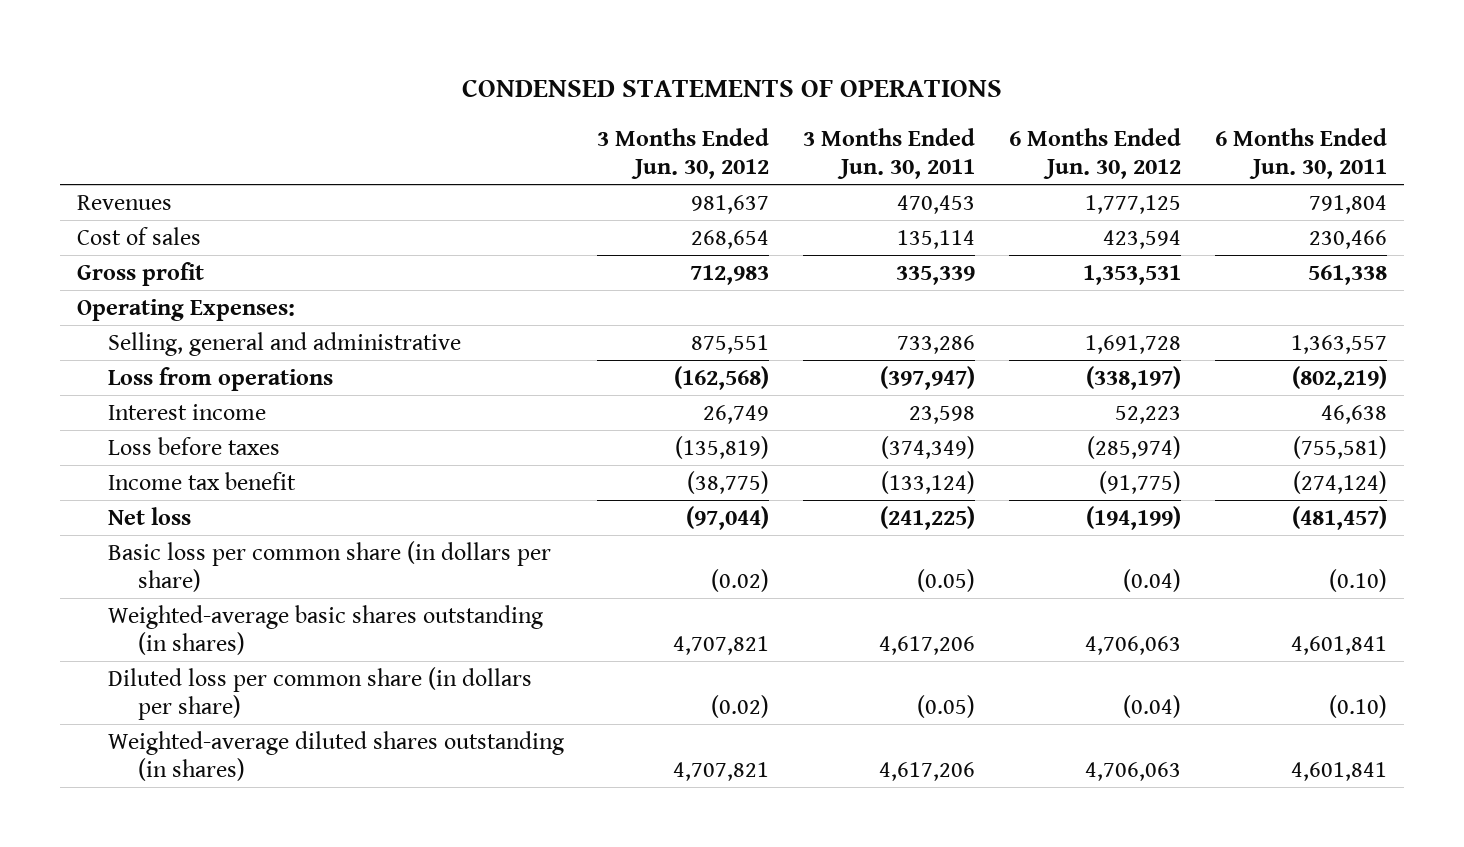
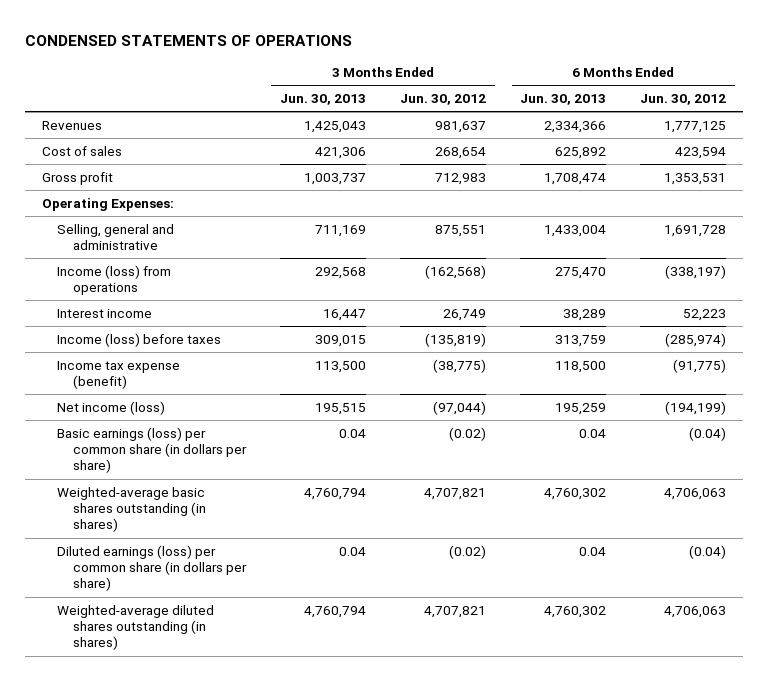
[803,128,976,180] 3 Months Ended Jun. 30, 2011 -> none
[1214,128,1387,180] 6 Months Ended Jun. 30, 2011 -> none
none -> [279,94,366,106] Jun. 30, 2013
none -> [520,94,607,106] Jun. 30, 2013
[107,367,333,392] Loss from operations -> [57,264,172,296] Income (loss) from operations
[107,437,280,456] Loss before taxes -> [57,332,222,347] Income (loss) before taxes
[107,472,296,491] Income tax benefit -> [57,360,181,390] Income tax expense (benefit)
[107,507,191,526] Net loss -> [57,400,166,415] Net income (loss)
[107,541,551,593] Basic loss per common share (in dollars per share) -> [57,426,247,474] Basic earnings (loss) per common share (in dollars per share)
[107,667,532,721] Diluted loss per common share (in dollars per share) -> [57,544,247,592] Diluted earnings (loss) per common share (in dollars per share)

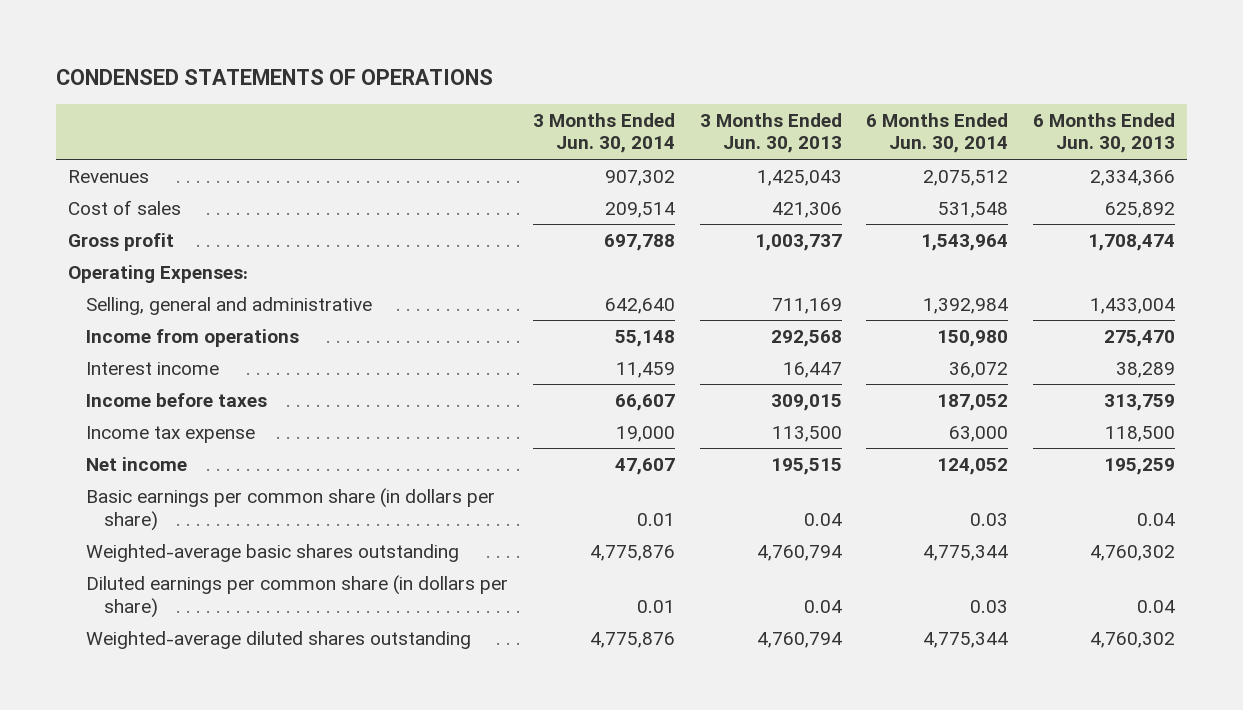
[400,94,487,106] Jun. 30, 2012 -> none
[640,94,727,106] Jun. 30, 2012 -> none
none -> [532,112,675,154] 3 Months Ended Jun. 30, 2014
none -> [866,112,1009,154] 6 Months Ended Jun. 30, 2014
[57,264,172,296] Income (loss) from operations -> [86,328,300,347] Income from operations
[57,332,222,347] Income (loss) before taxes -> [86,392,268,407] Income before taxes
[57,360,181,390] Income tax expense (benefit) -> [86,425,256,443] Income tax expense
[57,400,166,415] Net income (loss) -> [86,456,188,471] Net income
[57,426,247,474] Basic earnings (loss) per common share (in dollars per share) -> [86,487,496,531] Basic earnings per common share (in dollars per share)
[57,486,206,533] Weighted-average basic shares outstanding (in shares) -> [86,543,460,562] Weighted-average basic shares outstanding
[57,544,247,592] Diluted earnings (loss) per common share (in dollars per share) -> [86,574,509,618] Diluted earnings per common share (in dollars per share)
[57,604,215,651] Weighted-average diluted shares outstanding (in shares) -> [86,630,472,649] Weighted-average diluted shares outstanding

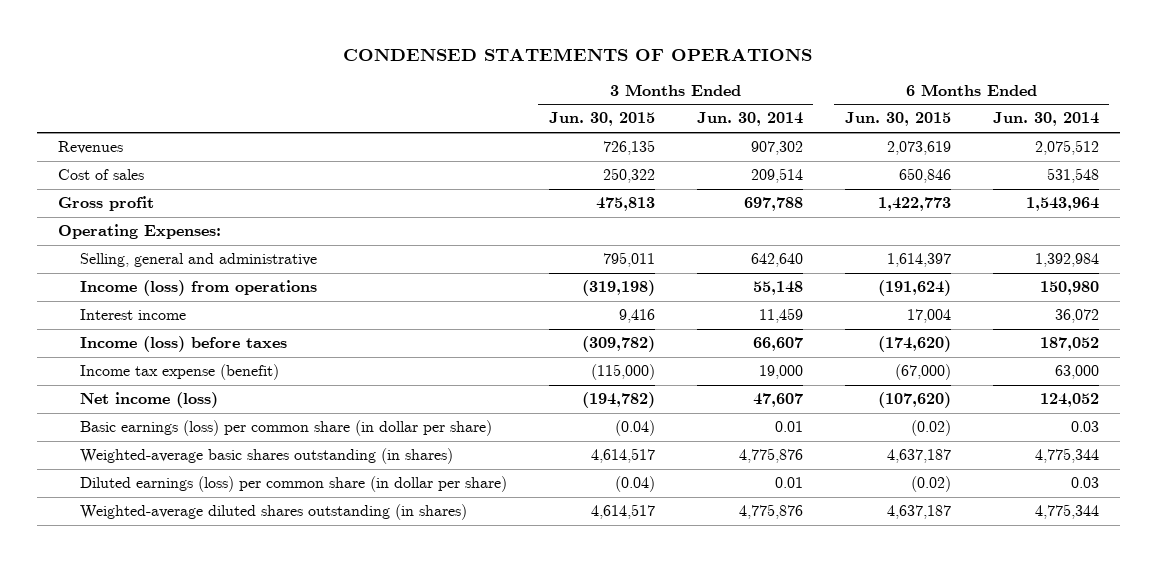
[699,112,842,154] 3 Months Ended Jun. 30, 2013 -> none
[1032,112,1175,154] 6 Months Ended Jun. 30, 2013 -> none
none -> [548,112,655,127] Jun. 30, 2015
none -> [844,112,951,127] Jun. 30, 2015
[86,328,300,347] Income from operations -> [79,280,317,297] Income (loss) from operations
[86,392,268,407] Income before taxes -> [79,336,287,353] Income (loss) before taxes
[86,425,256,443] Income tax expense -> [79,364,279,381] Income tax expense (benefit)
[86,456,188,471] Net income -> [79,392,218,409] Net income (loss)
[86,487,496,531] Basic earnings per common share (in dollars per share) -> [79,420,492,437] Basic earnings (loss) per common share (in dollar per share)
[86,543,460,562] Weighted-average basic shares outstanding -> [79,448,453,465] Weighted-average basic shares outstanding (in shares)
[86,574,509,618] Diluted earnings per common share (in dollars per share) -> [79,476,507,493] Diluted earnings (loss) per common share (in dollar per share)
[86,630,472,649] Weighted-average diluted shares outstanding -> [79,504,467,521] Weighted-average diluted shares outstanding (in shares)

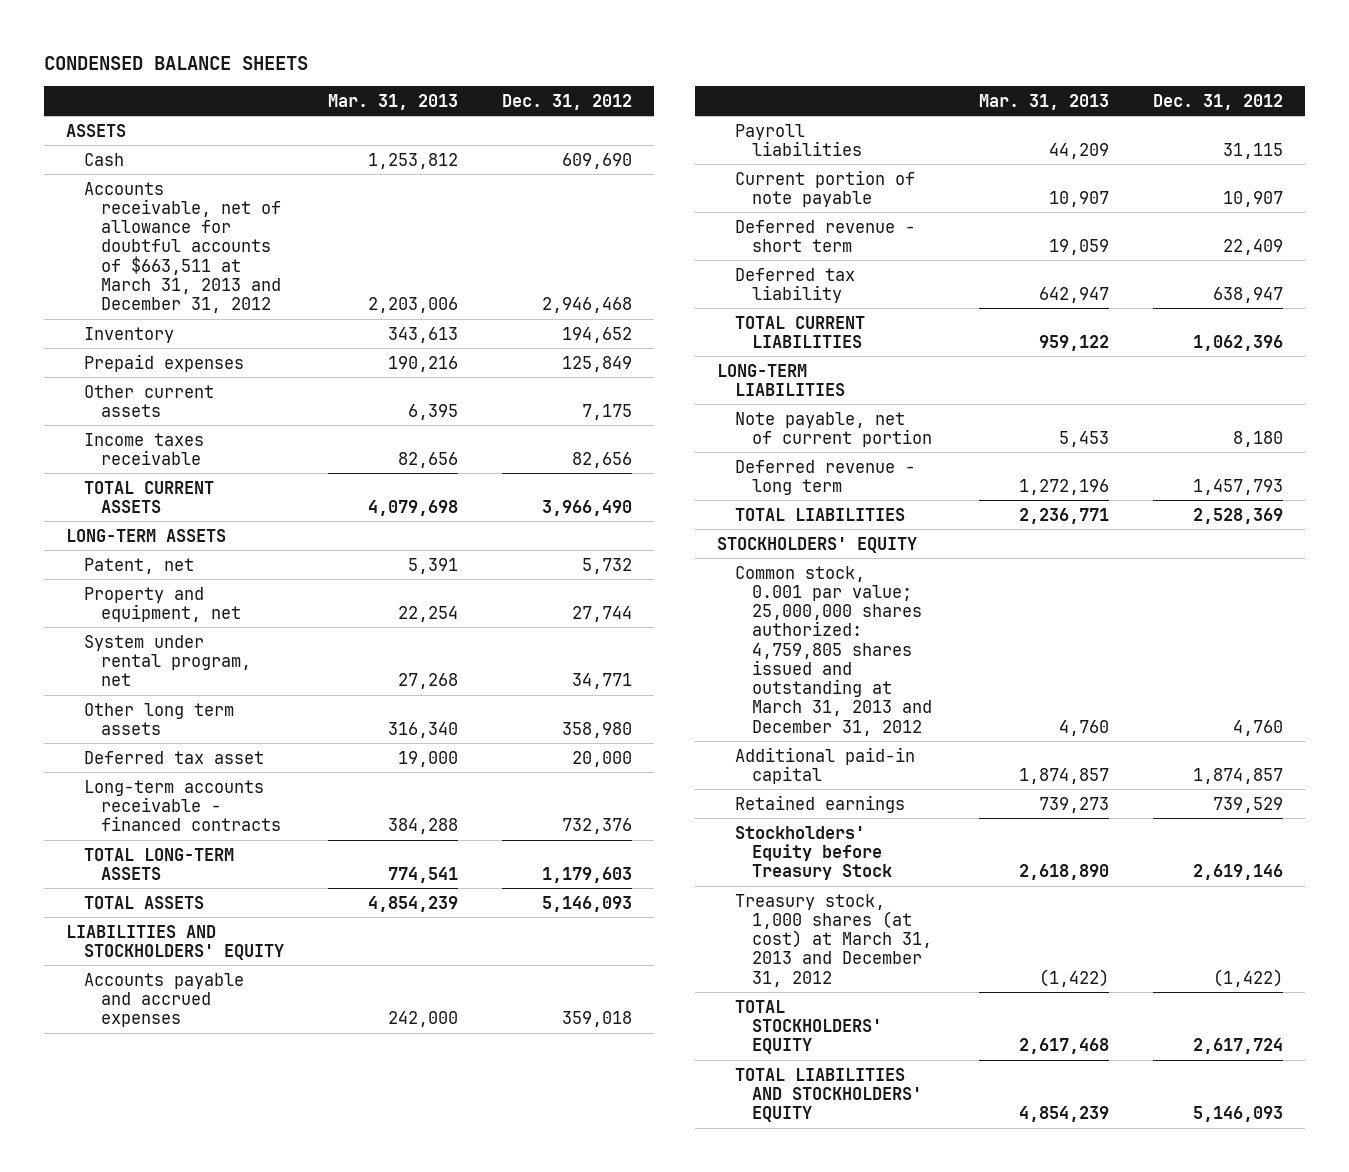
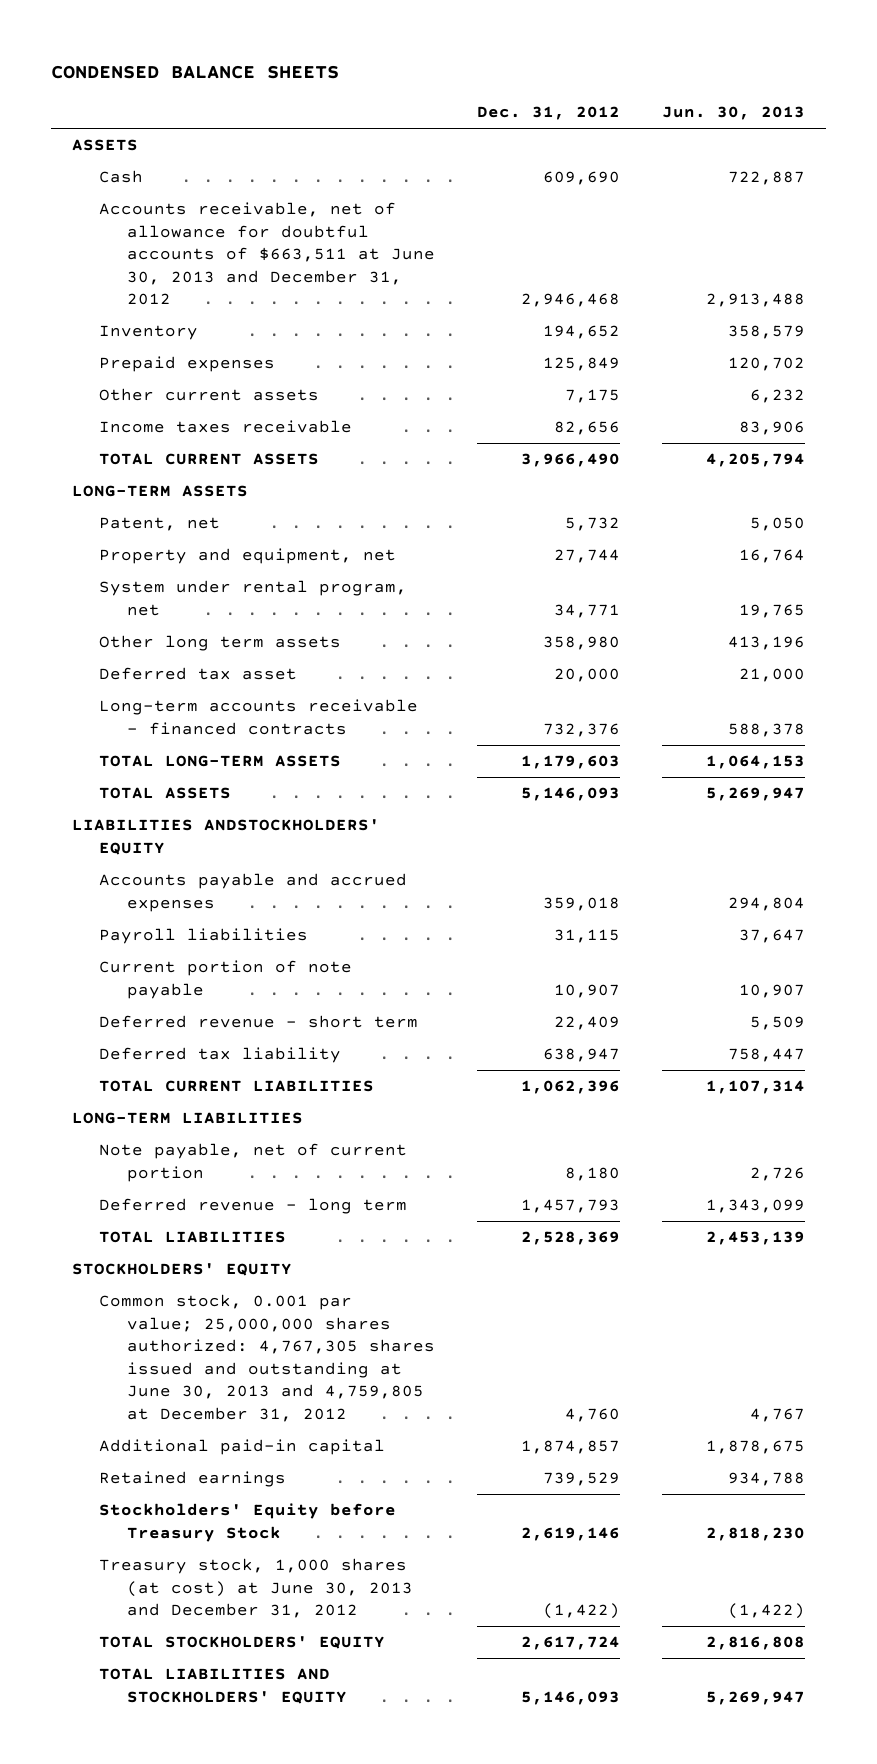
[327,93,458,110] Mar. 31, 2013 -> none
none -> [661,106,805,121] Jun. 30, 2013
[83,181,282,314] Accounts receivable, net of allowance for doubtful accounts of $663,511 at March 31, 2013 and December 31, 2012 -> [99,202,435,306] Accounts receivable, net of allowance for doubtful accounts of $663,511 at June 30, 2013 and December 31, 2012
[66,924,284,960] LIABILITIES AND STOCKHOLDERS' EQUITY -> [71,819,380,855] LIABILITIES ANDSTOCKHOLDERS' EQUITY
[734,565,933,736] Common stock, 0.001 par value; 25,000,000 shares authorized: 4,759,805 shares issued and outstanding at March 31, 2013 and December 31, 2012 -> [99,1294,435,1422] Common stock, 0.001 par value; 25,000,000 shares authorized: 4,767,305 shares issued and outstanding at June 30, 2013 and 4,759,805 at December 31, 2012
[734,893,933,987] Treasury stock, 1,000 shares (at cost) at March 31, 2013 and December 31, 2012 -> [99,1558,413,1619] Treasury stock, 1,000 shares (at cost) at June 30, 2013 and December 31, 2012

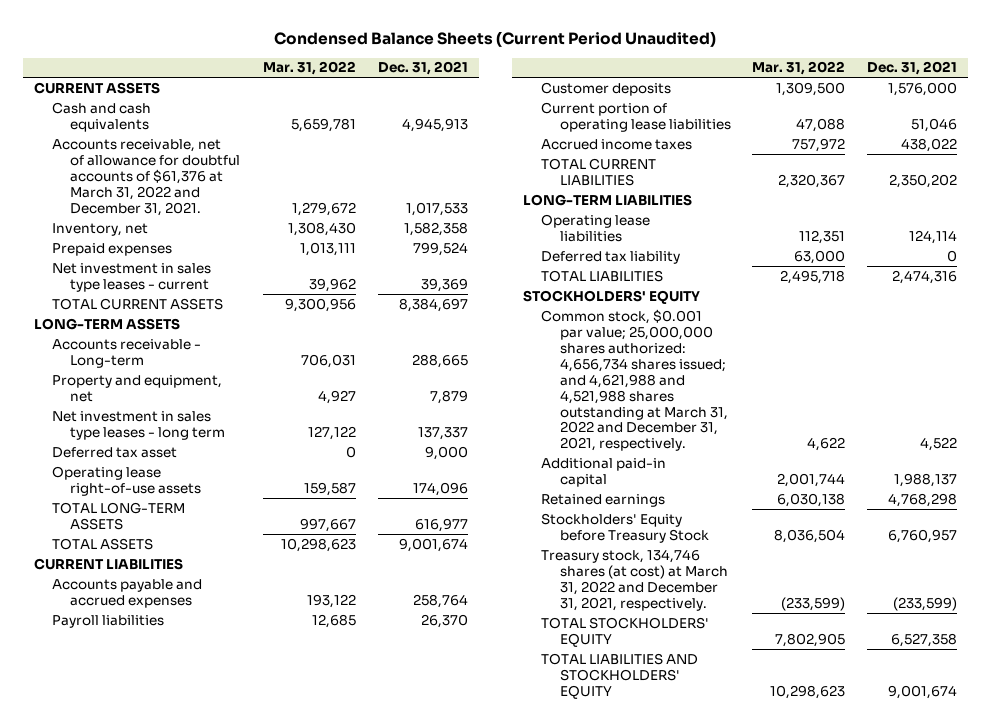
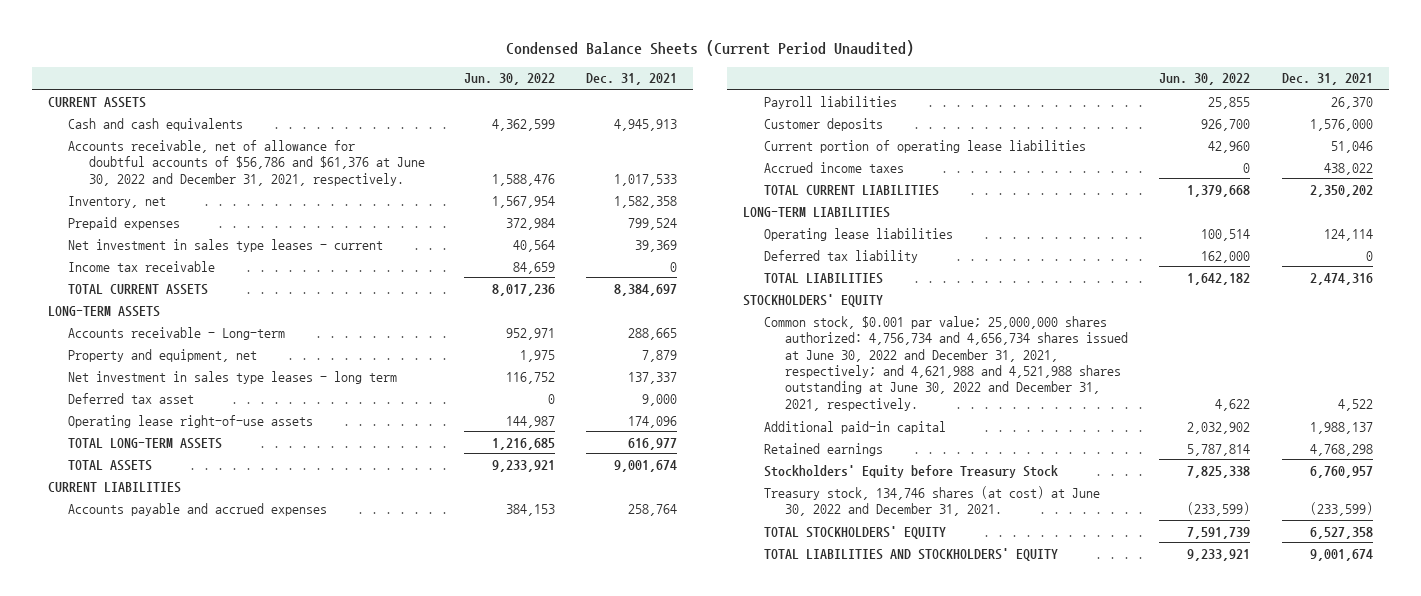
[263,61,357,76] Mar. 31, 2022 -> none
none -> [463,73,555,86] Jun. 30, 2022
[52,138,241,216] Accounts receivable, net of allowance for doubtful accounts of $61,376 at March 31, 2022 and December 31, 2021. -> [68,139,426,186] Accounts receivable, net of allowance for doubtful accounts of $56,786 and $61,376 at June 30, 2022 and December 31, 2021, respectively.
none -> [68,260,216,272] Income tax receivable
[541,308,728,452] Common stock, $0.001 par value; 25,000,000 shares authorized: 4,656,734 shares issued; and 4,621,988 and 4,521,988 shares outstanding at March 31, 2022 and December 31, 2021, respectively. -> [764,315,1128,411] Common stock, $0.001 par value; 25,000,000 shares authorized: 4,756,734 and 4,656,734 shares issued at June 30, 2022 and December 31, 2021, respectively; and 4,621,988 and 4,521,988 shares outstanding at June 30, 2022 and December 31, 2021, respectively.
[541,548,728,611] Treasury stock, 134,746 shares (at cost) at March 31, 2022 and December 31, 2021, respectively. -> [764,485,1101,517] Treasury stock, 134,746 shares (at cost) at June 30, 2022 and December 31, 2021.

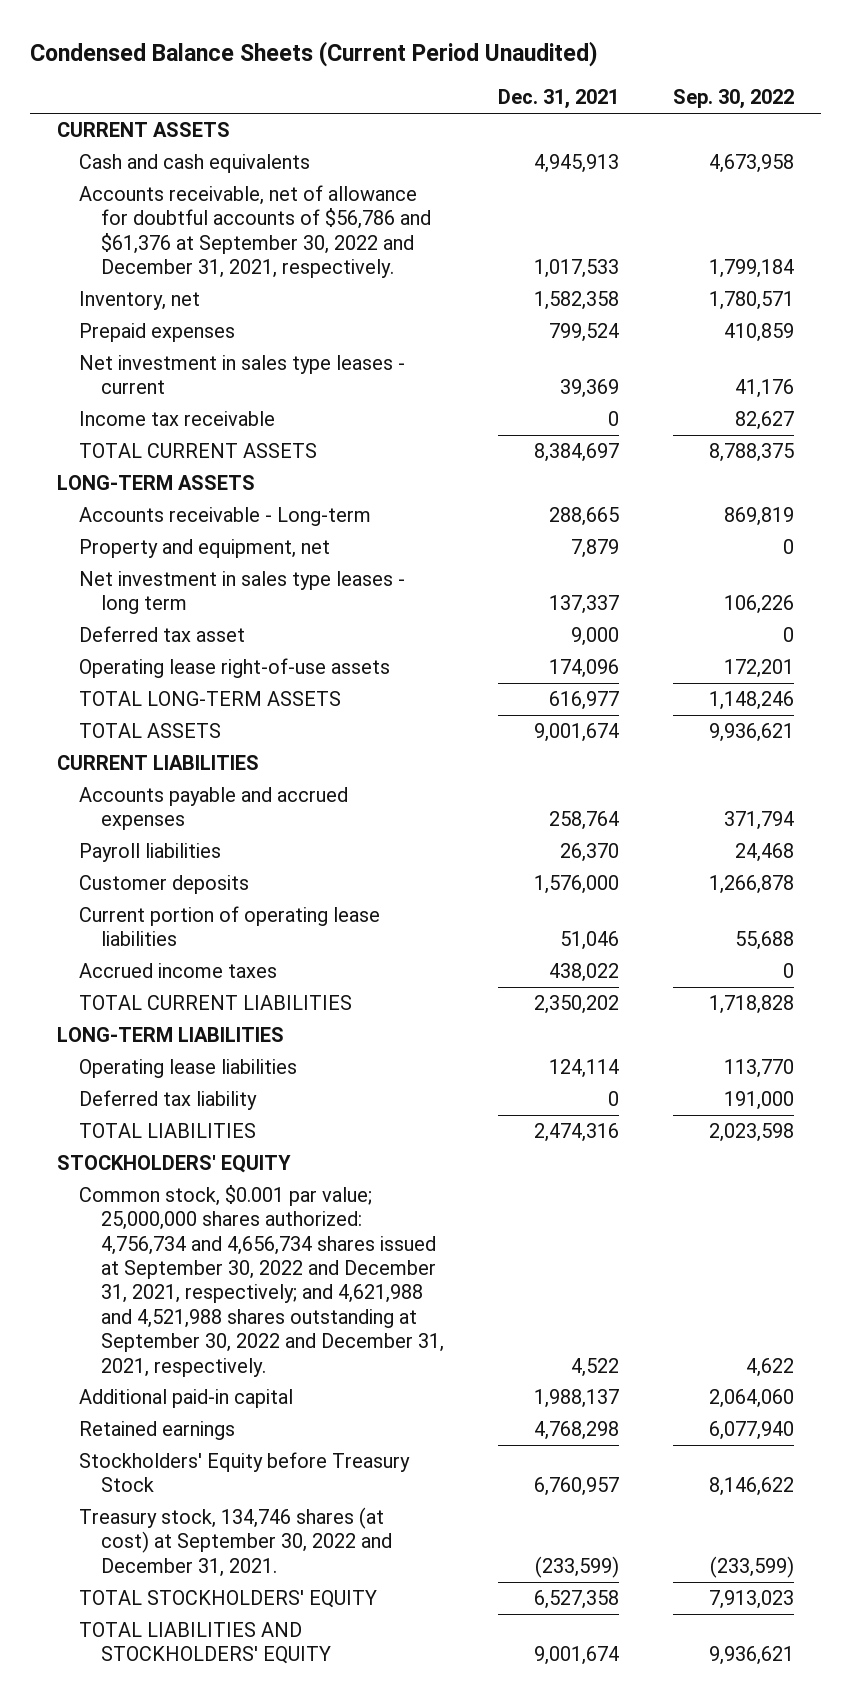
[463,73,555,86] Jun. 30, 2022 -> none
none -> [672,89,794,110] Sep. 30, 2022
[68,139,426,186] Accounts receivable, net of allowance for doubtful accounts of $56,786 and $61,376 at June 30, 2022 and December 31, 2021, respectively. -> [79,185,432,279] Accounts receivable, net of allowance for doubtful accounts of $56,786 and $61,376 at September 30, 2022 and December 31, 2021, respectively.
[764,315,1128,411] Common stock, $0.001 par value; 25,000,000 shares authorized: 4,756,734 and 4,656,734 shares issued at June 30, 2022 and December 31, 2021, respectively; and 4,621,988 and 4,521,988 shares outstanding at June 30, 2022 and December 31, 2021, respectively. -> [79,1185,445,1377] Common stock, $0.001 par value; 25,000,000 shares authorized: 4,756,734 and 4,656,734 shares issued at September 30, 2022 and December 31, 2021, respectively; and 4,621,988 and 4,521,988 shares outstanding at September 30, 2022 and December 31, 2021, respectively.
[764,485,1101,517] Treasury stock, 134,746 shares (at cost) at June 30, 2022 and December 31, 2021. -> [79,1507,393,1577] Treasury stock, 134,746 shares (at cost) at September 30, 2022 and December 31, 2021.

